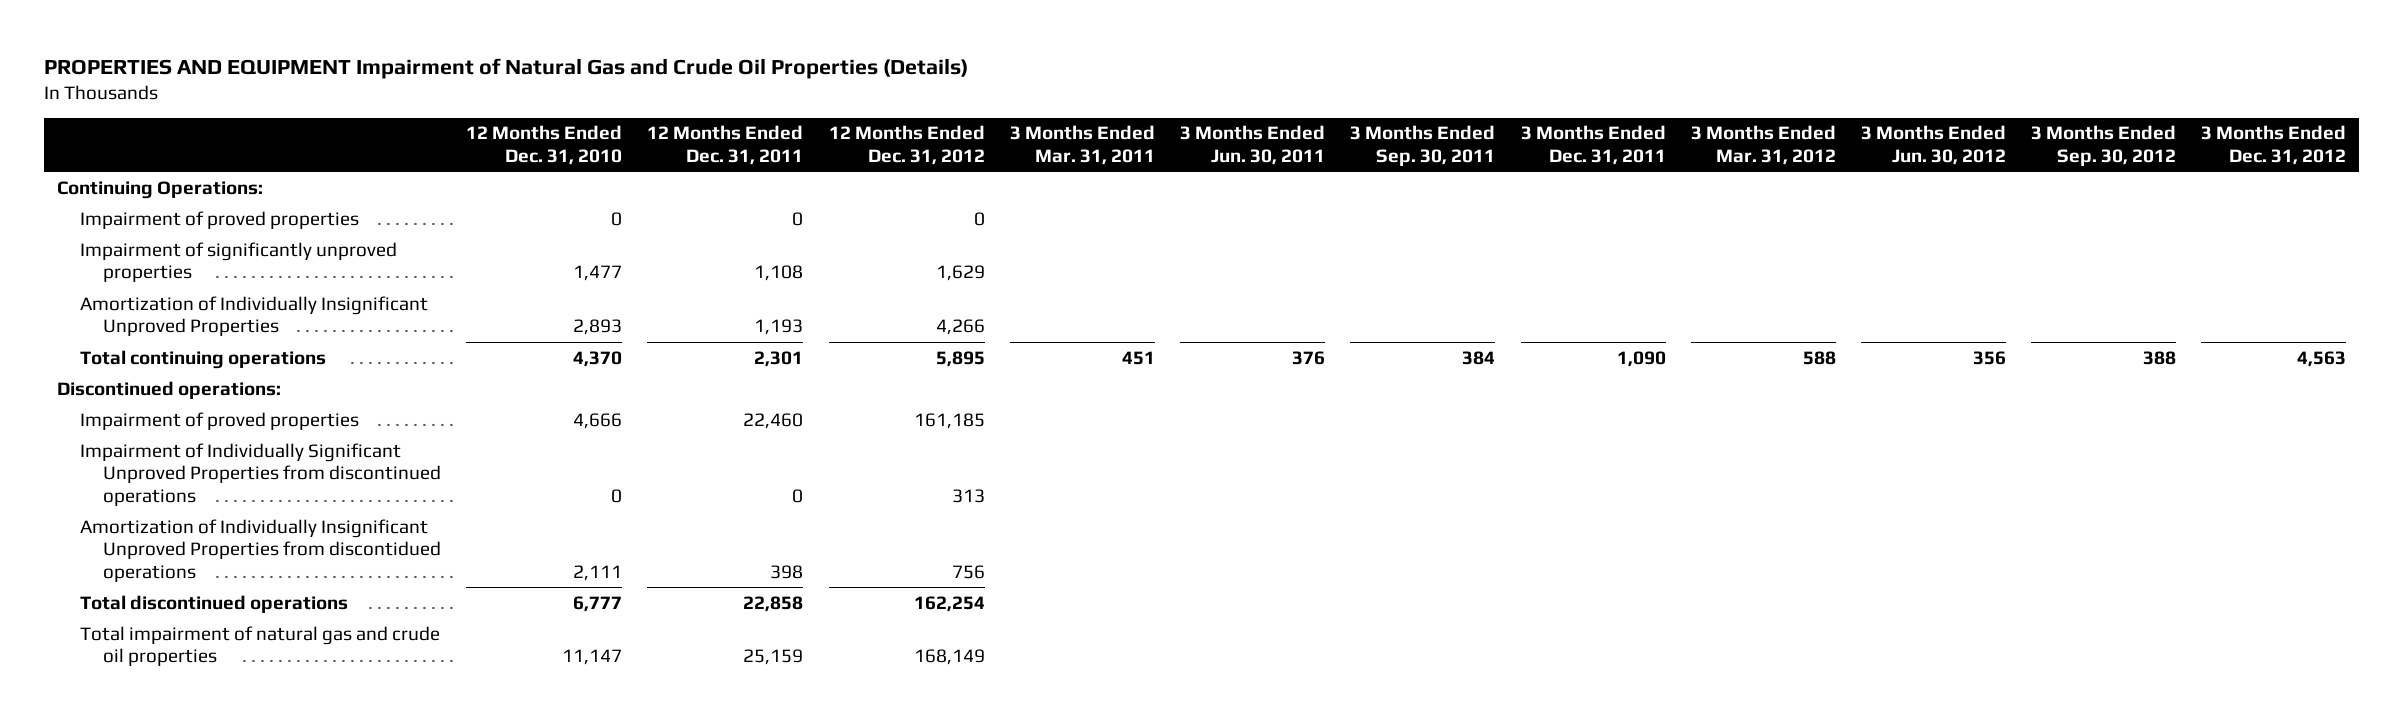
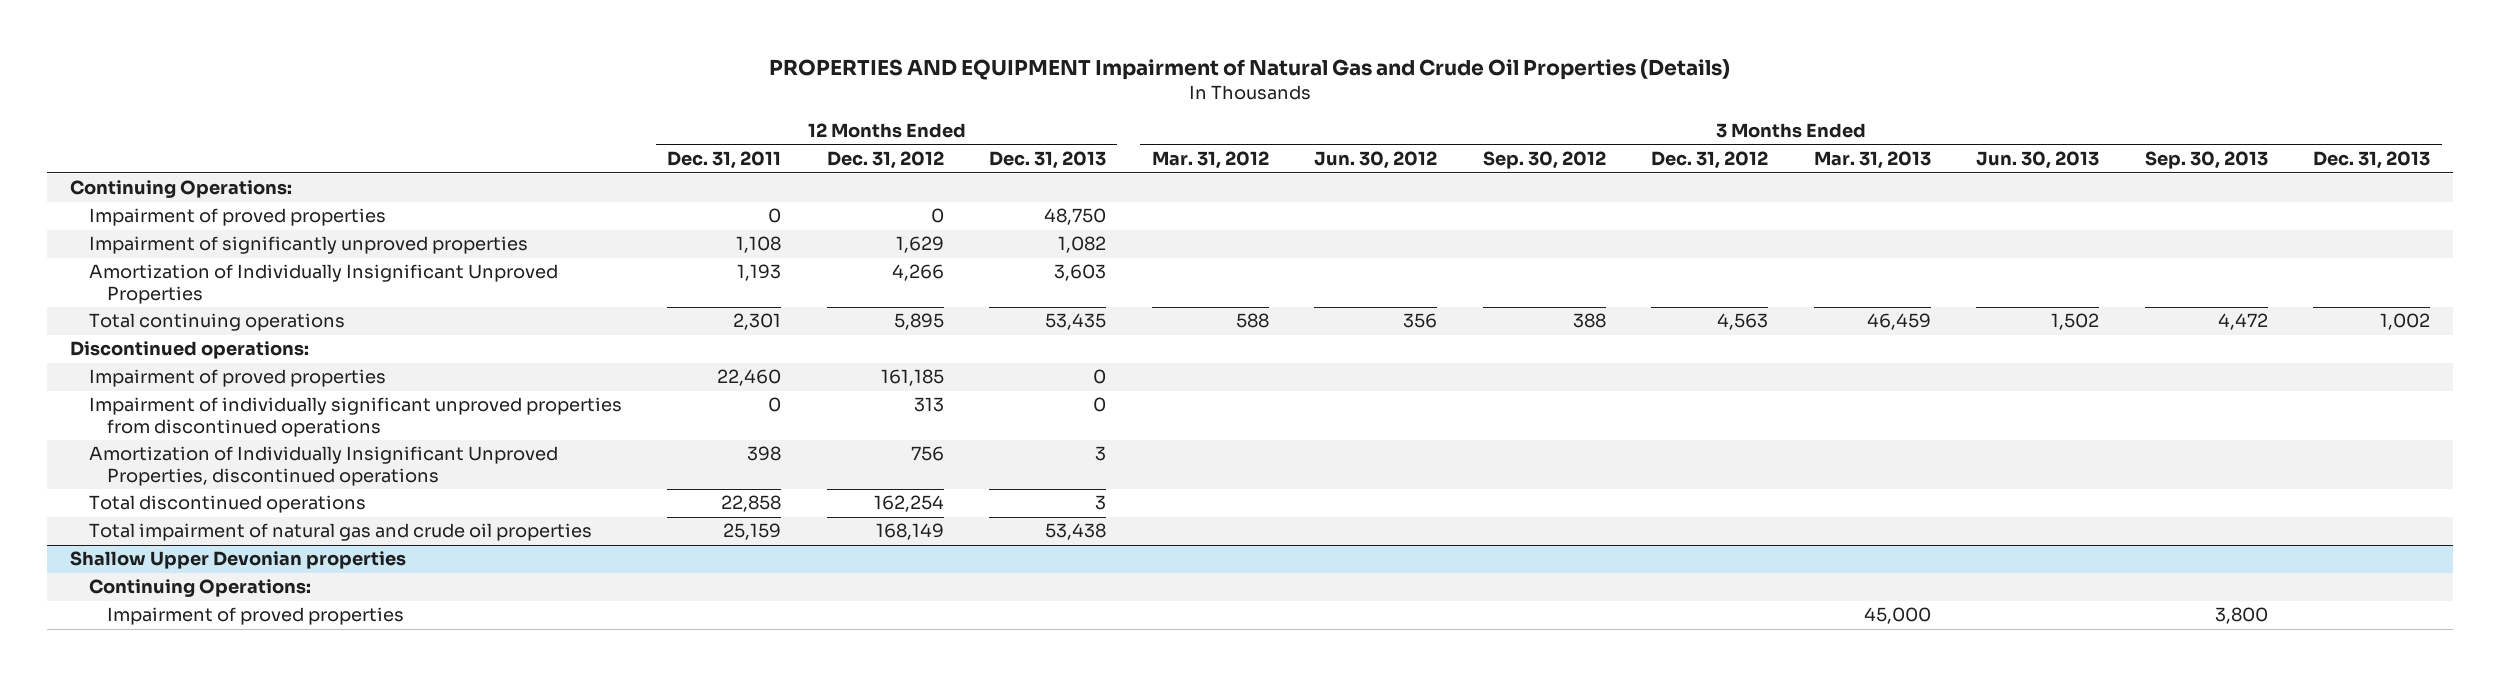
[466,125,623,165] 12 Months Ended Dec. 31, 2010 -> none
[1009,125,1155,165] 3 Months Ended Mar. 31, 2011 -> none
[1180,125,1326,165] 3 Months Ended Jun. 30, 2011 -> none
[1350,125,1496,166] 3 Months Ended Sep. 30, 2011 -> none
[1520,125,1666,165] 3 Months Ended Dec. 31, 2011 -> none
none -> [989,151,1107,170] Dec. 31, 2013
none -> [1813,151,1931,170] Mar. 31, 2013
none -> [1976,151,2100,170] Jun. 30, 2013
none -> [2144,151,2268,170] Sep. 30, 2013
none -> [2313,151,2431,170] Dec. 31, 2013
[80,442,442,506] Impairment of Individually Significant Unproved Properties from discontinued operations -> [88,397,622,438] Impairment of individually significant unproved properties from discontinued operations
[80,518,442,582] Amortization of Individually Insignificant Unproved Properties from discontidued operations -> [88,446,558,487] Amortization of Individually Insignificant Unproved Properties, discontinued operations
none -> [69,551,406,570] Shallow Upper Devonian properties
none -> [88,579,311,598] Continuing Operations:
none -> [107,607,405,626] Impairment of proved properties

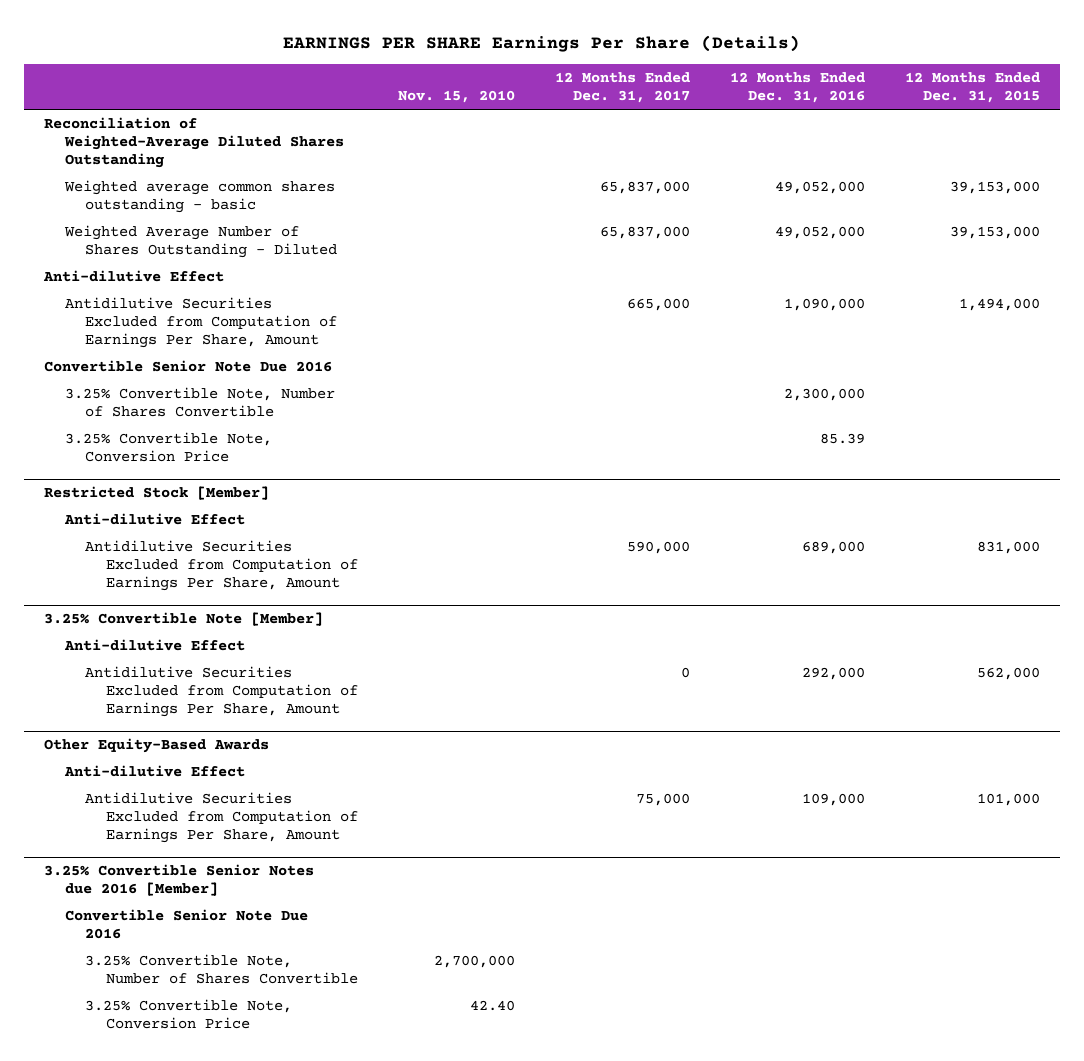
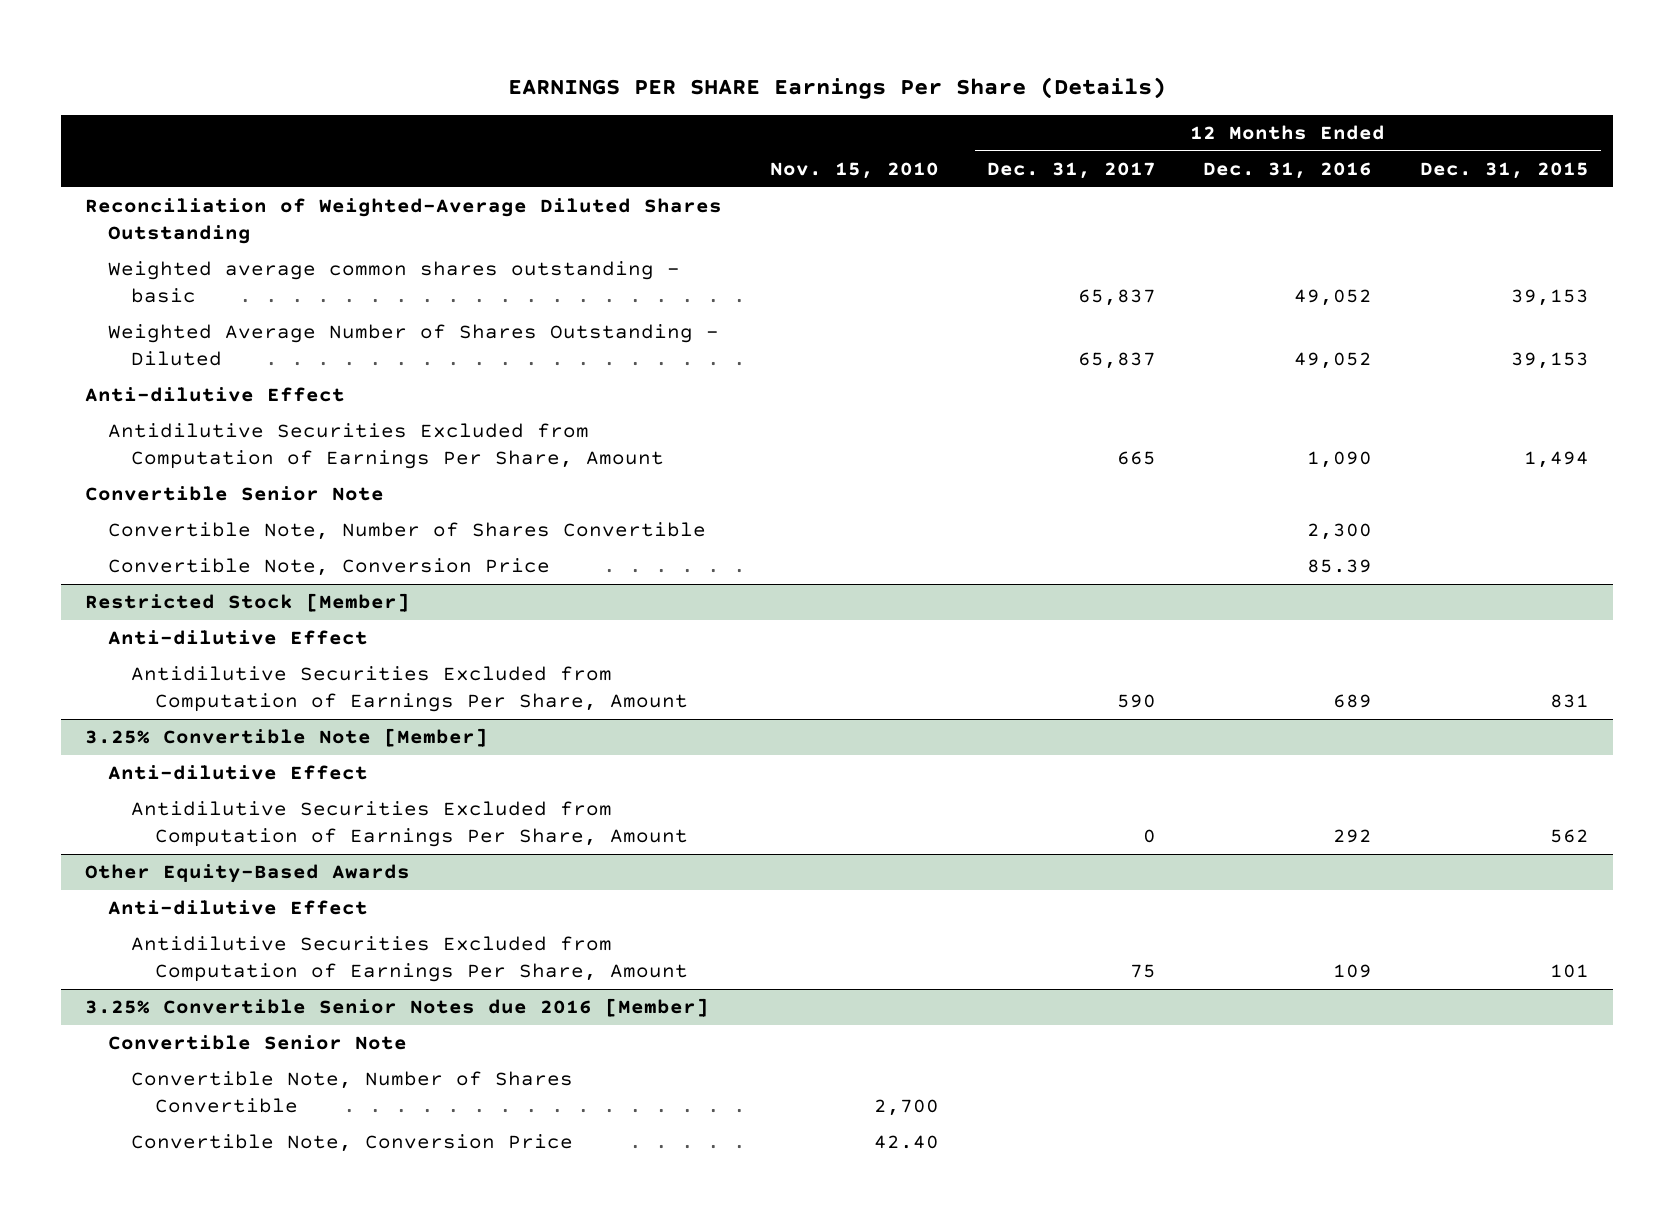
[599,181,690,195] 65,837,000 -> [1077,289,1156,307] 65,837
[774,181,865,195] 49,052,000 -> [1294,289,1373,307] 49,052
[949,181,1040,195] 39,153,000 -> [1510,289,1589,307] 39,153
[599,226,690,240] 65,837,000 -> [1077,352,1156,370] 65,837
[774,226,865,240] 49,052,000 -> [1294,352,1373,370] 49,052
[949,226,1040,240] 39,153,000 -> [1510,352,1589,370] 39,153
[626,298,690,312] 665,000 -> [1116,451,1156,466] 665
[783,298,865,312] 1,090,000 -> [1307,451,1373,469] 1,090
[958,298,1040,312] 1,494,000 -> [1523,451,1589,469] 1,494
[44,360,333,373] Convertible Senior Note Due 2016 -> [85,486,385,502] Convertible Senior Note
[64,387,335,418] 3.25% Convertible Note, Number of Shares Convertible -> [108,522,707,541] Convertible Note, Number of Shares Convertible
[783,388,865,402] 2,300,000 -> [1307,523,1373,541] 2,300
[64,432,272,463] 3.25% Convertible Note, Conversion Price -> [108,558,551,577] Convertible Note, Conversion Price
[626,541,690,555] 590,000 -> [1116,694,1156,709] 590
[801,541,865,555] 689,000 -> [1333,694,1373,709] 689
[976,541,1040,555] 831,000 -> [1549,694,1589,709] 831
[801,667,865,681] 292,000 -> [1333,829,1373,844] 292
[976,667,1040,681] 562,000 -> [1549,829,1589,844] 562
[635,793,690,807] 75,000 -> [1129,964,1156,979] 75
[801,793,865,807] 109,000 -> [1333,964,1373,979] 109
[976,793,1040,807] 101,000 -> [1549,964,1589,979] 101
[64,909,308,940] Convertible Senior Note Due 2016 -> [108,1035,408,1051] Convertible Senior Note
[85,954,358,985] 3.25% Convertible Note, Number of Shares Convertible -> [131,1071,574,1114] Convertible Note, Number of Shares Convertible
[433,955,515,969] 2,700,000 -> [873,1099,939,1117] 2,700
[85,999,293,1030] 3.25% Convertible Note, Conversion Price -> [131,1134,574,1153] Convertible Note, Conversion Price

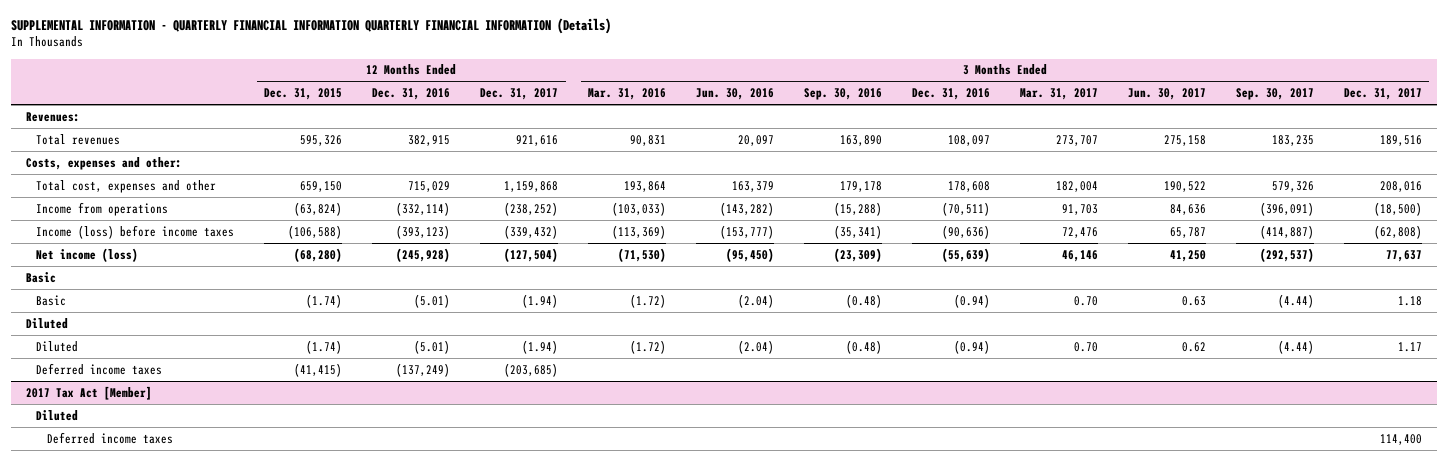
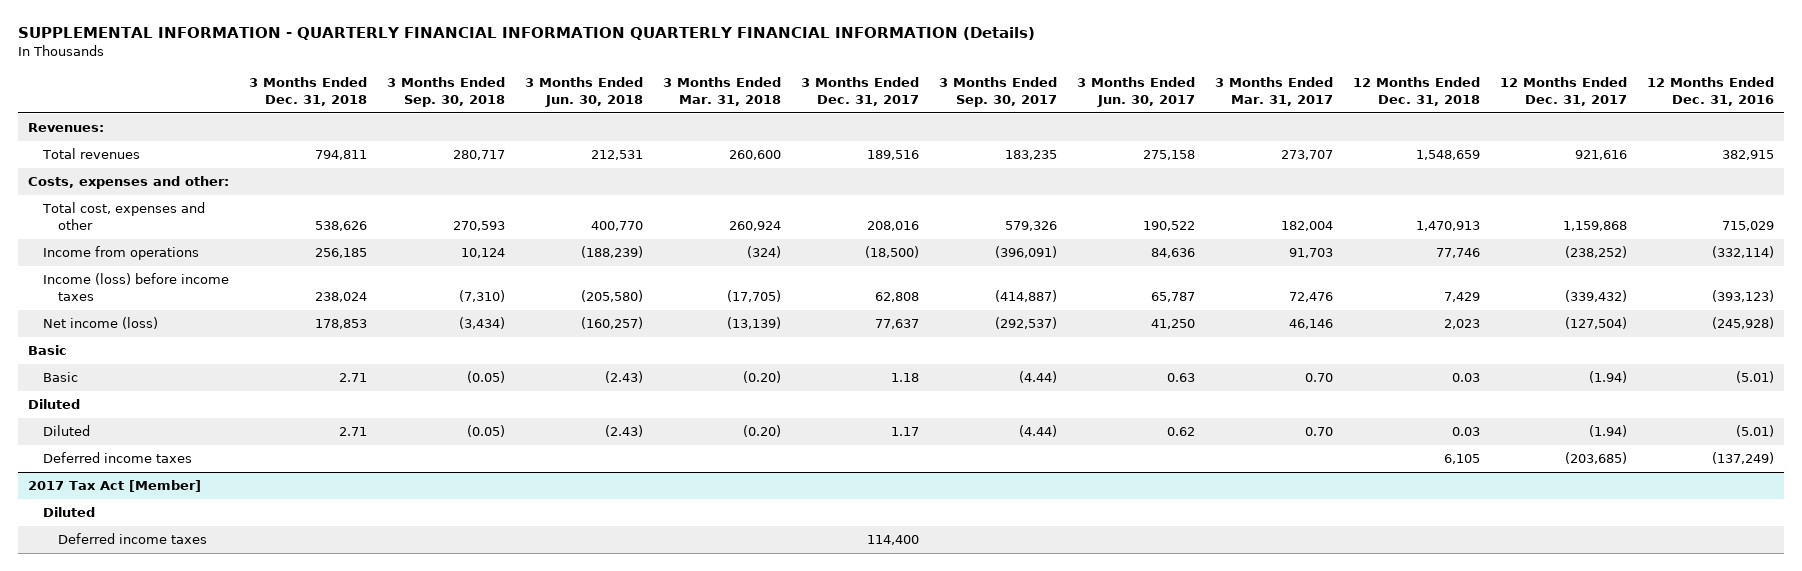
[264,88,343,101] Dec. 31, 2015 -> none
[588,88,667,101] Mar. 31, 2016 -> none
[696,88,775,101] Jun. 30, 2016 -> none
[804,88,883,101] Sep. 30, 2016 -> none
[911,88,990,101] Dec. 31, 2016 -> none
none -> [249,77,368,106] 3 Months Ended Dec. 31, 2018
none -> [387,77,506,107] 3 Months Ended Sep. 30, 2018
none -> [525,77,644,107] 3 Months Ended Jun. 30, 2018
none -> [663,77,782,106] 3 Months Ended Mar. 31, 2018
none -> [1353,77,1481,106] 12 Months Ended Dec. 31, 2018
[1373,224,1422,239] (62,808) -> [875,291,920,302] 62,808

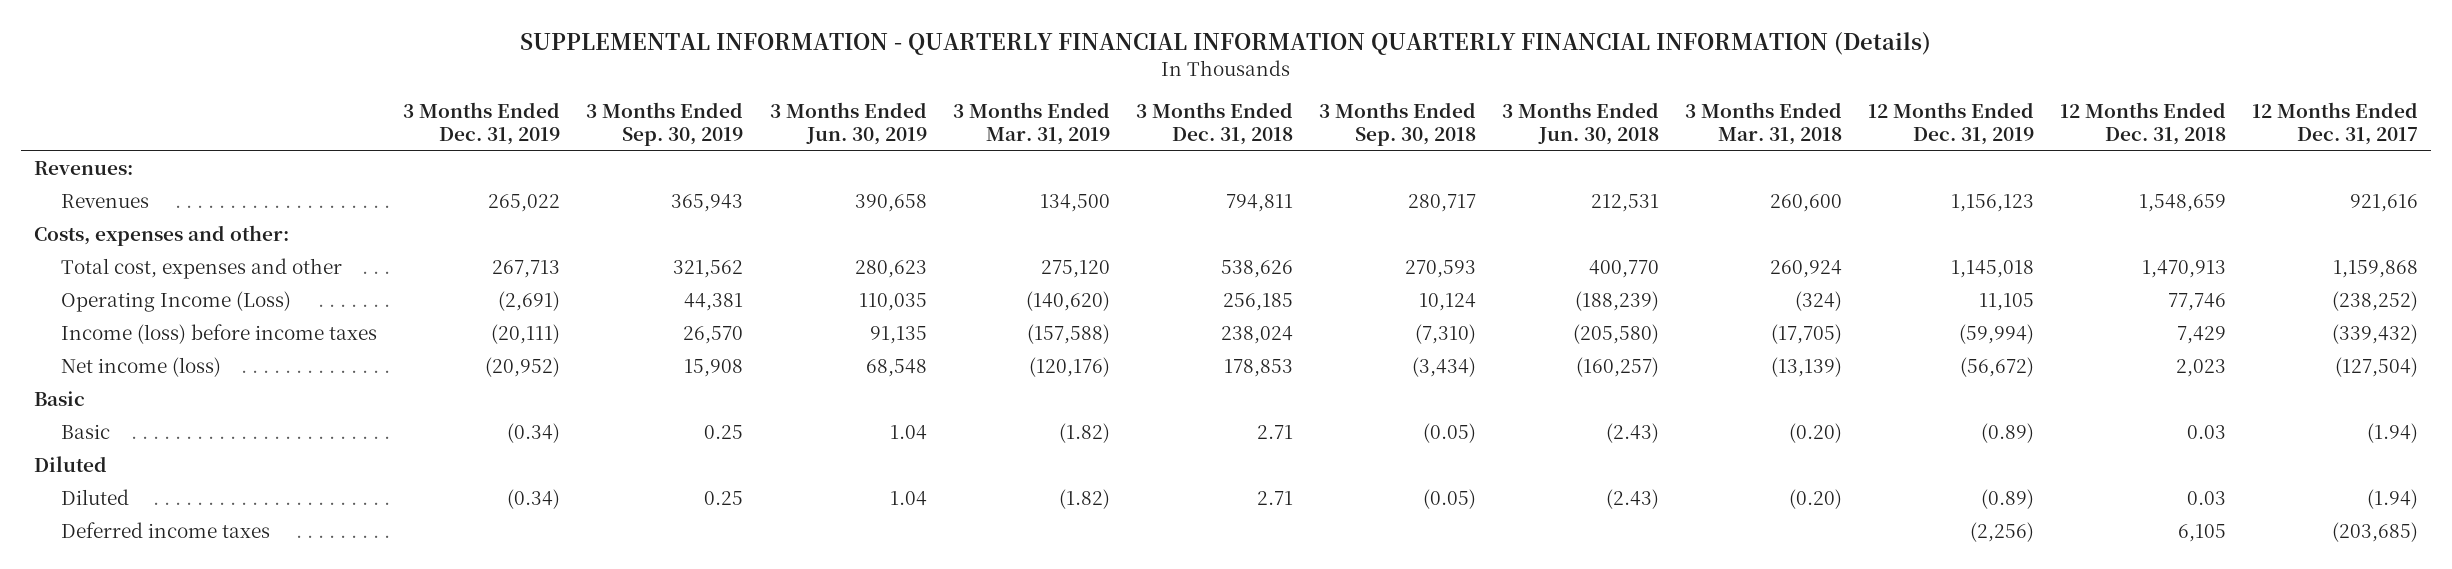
[801,77,920,106] 3 Months Ended Dec. 31, 2017 -> none
[939,77,1058,107] 3 Months Ended Sep. 30, 2017 -> none
[1077,77,1196,107] 3 Months Ended Jun. 30, 2017 -> none
[1215,77,1334,106] 3 Months Ended Mar. 31, 2017 -> none
[1647,77,1775,106] 12 Months Ended Dec. 31, 2016 -> none
none -> [403,102,561,146] 3 Months Ended Dec. 31, 2019
none -> [586,102,744,147] 3 Months Ended Sep. 30, 2019
none -> [769,102,927,146] 3 Months Ended Jun. 30, 2019
none -> [952,102,1110,146] 3 Months Ended Mar. 31, 2019
none -> [1867,102,2034,146] 12 Months Ended Dec. 31, 2019
[42,148,141,160] Total revenues -> [61,194,150,209] Revenues
[43,246,200,261] Income from operations -> [61,291,292,313] Operating Income (Loss)
[28,480,202,493] 2017 Tax Act [Member] -> none
[43,507,96,518] Diluted -> none
[58,533,208,545] Deferred income taxes -> none

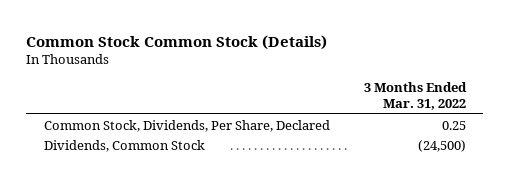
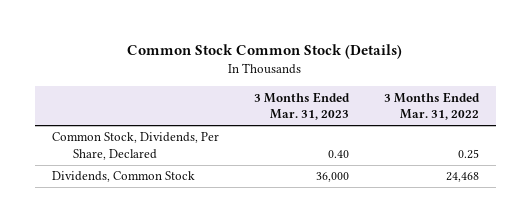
none -> [253,91,350,121] 3 Months Ended Mar. 31, 2023
[417,139,466,152] (24,500) -> [445,172,479,183] 24,468

